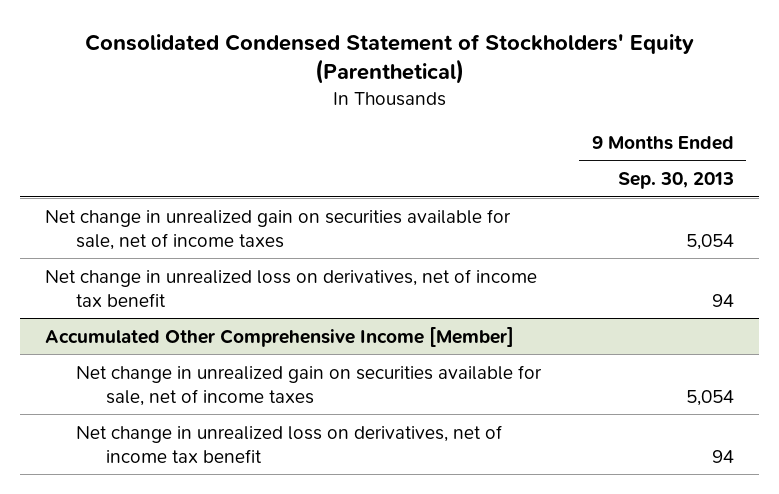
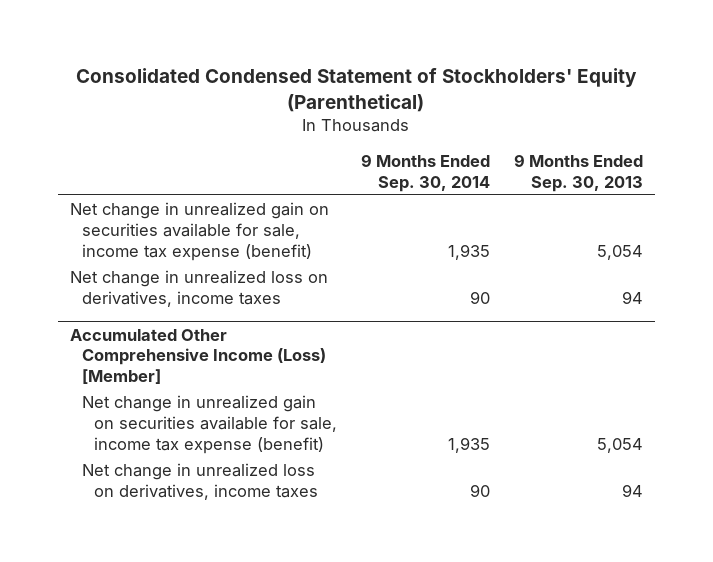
none -> [360,153,490,192] 9 Months Ended Sep. 30, 2014
[45,208,512,250] Net change in unrealized gain on securities available for sale, net of income taxes -> [69,202,329,261] Net change in unrealized gain on securities available for sale, income tax expense (benefit)
[45,268,538,307] Net change in unrealized loss on derivatives, net of income tax benefit -> [69,270,328,307] Net change in unrealized loss on derivatives, income taxes
[45,326,515,347] Accumulated Other Comprehensive Income [Member] -> [69,328,326,384] Accumulated Other Comprehensive Income (Loss) [Member]
[75,364,542,406] Net change in unrealized gain on securities available for sale, net of income taxes -> [81,395,337,454] Net change in unrealized gain on securities available for sale, income tax expense (benefit)
[75,424,502,463] Net change in unrealized loss on derivatives, net of income tax benefit -> [81,463,318,500] Net change in unrealized loss on derivatives, income taxes

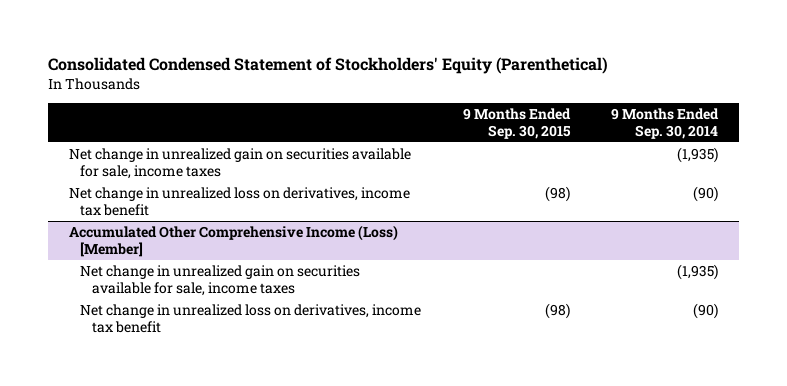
[513,153,643,192] 9 Months Ended Sep. 30, 2013 -> none
none -> [462,107,571,139] 9 Months Ended Sep. 30, 2015
[69,202,329,261] Net change in unrealized gain on securities available for sale, income tax expense (benefit) -> [69,147,412,179] Net change in unrealized gain on securities available for sale, income taxes
[447,243,490,260] 1,935 -> [677,146,719,163] (1,935)
[69,270,328,307] Net change in unrealized loss on derivatives, income taxes -> [69,186,411,216] Net change in unrealized loss on derivatives, income tax benefit
[469,290,490,304] 90 -> [693,185,719,202] (90)
[81,395,337,454] Net change in unrealized gain on securities available for sale, income tax expense (benefit) -> [80,264,361,296] Net change in unrealized gain on securities available for sale, income taxes
[447,436,490,453] 1,935 -> [677,263,719,280] (1,935)
[81,463,318,500] Net change in unrealized loss on derivatives, income taxes -> [80,303,422,333] Net change in unrealized loss on derivatives, income tax benefit
[469,483,490,497] 90 -> [693,302,719,319] (90)

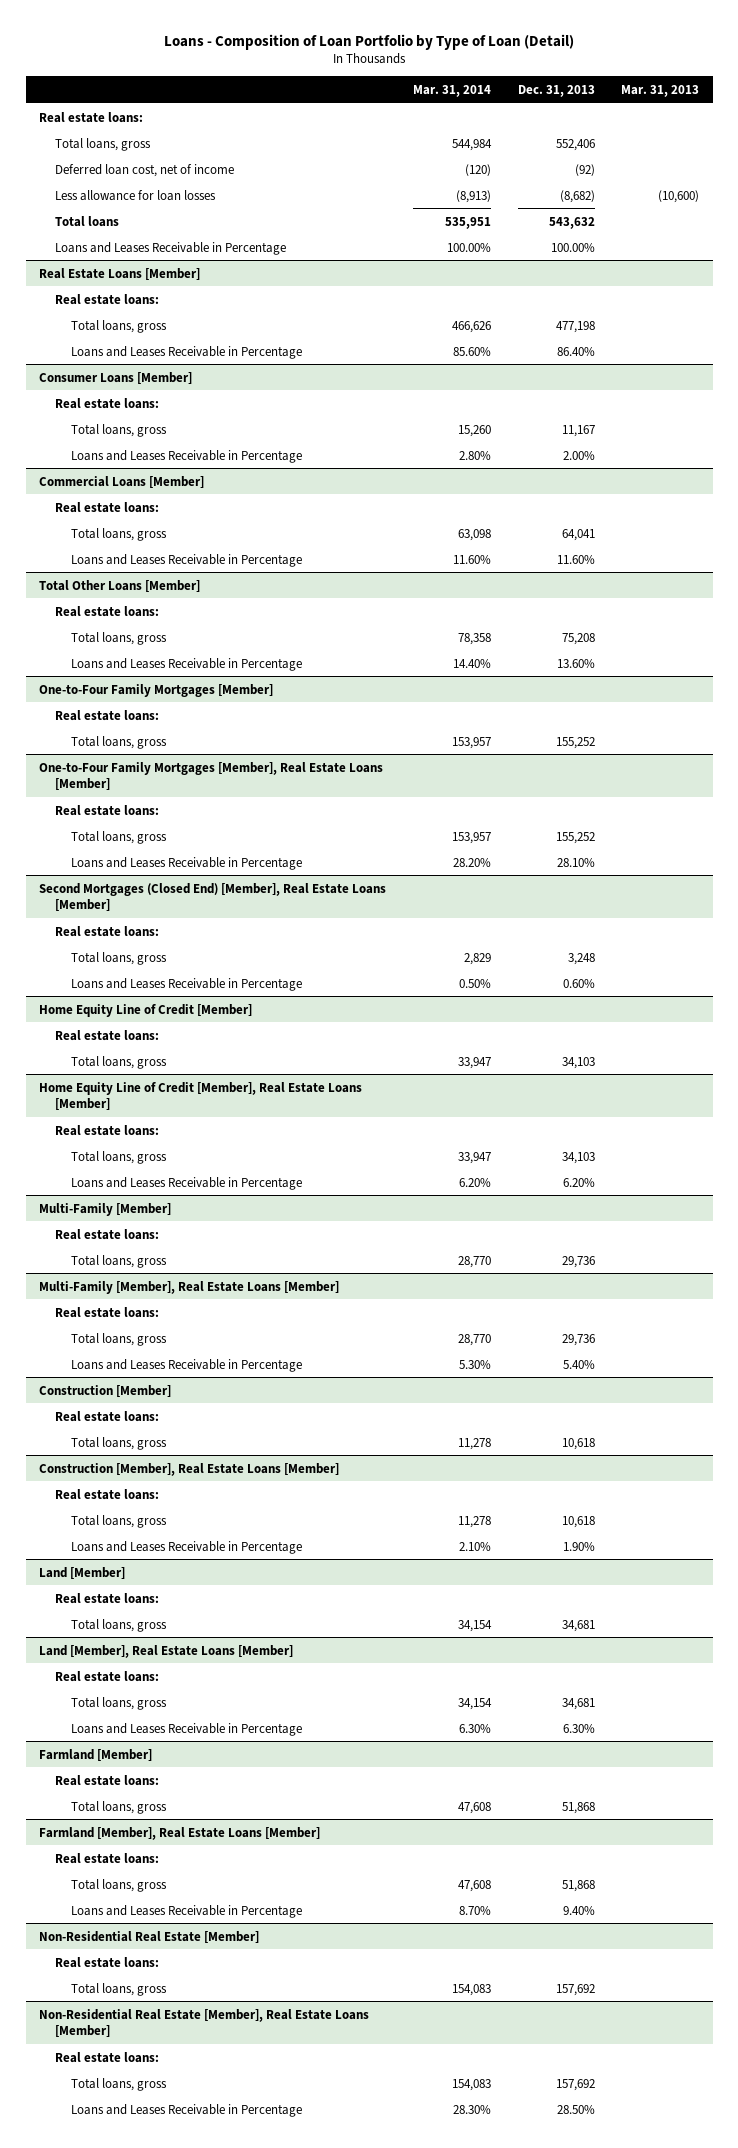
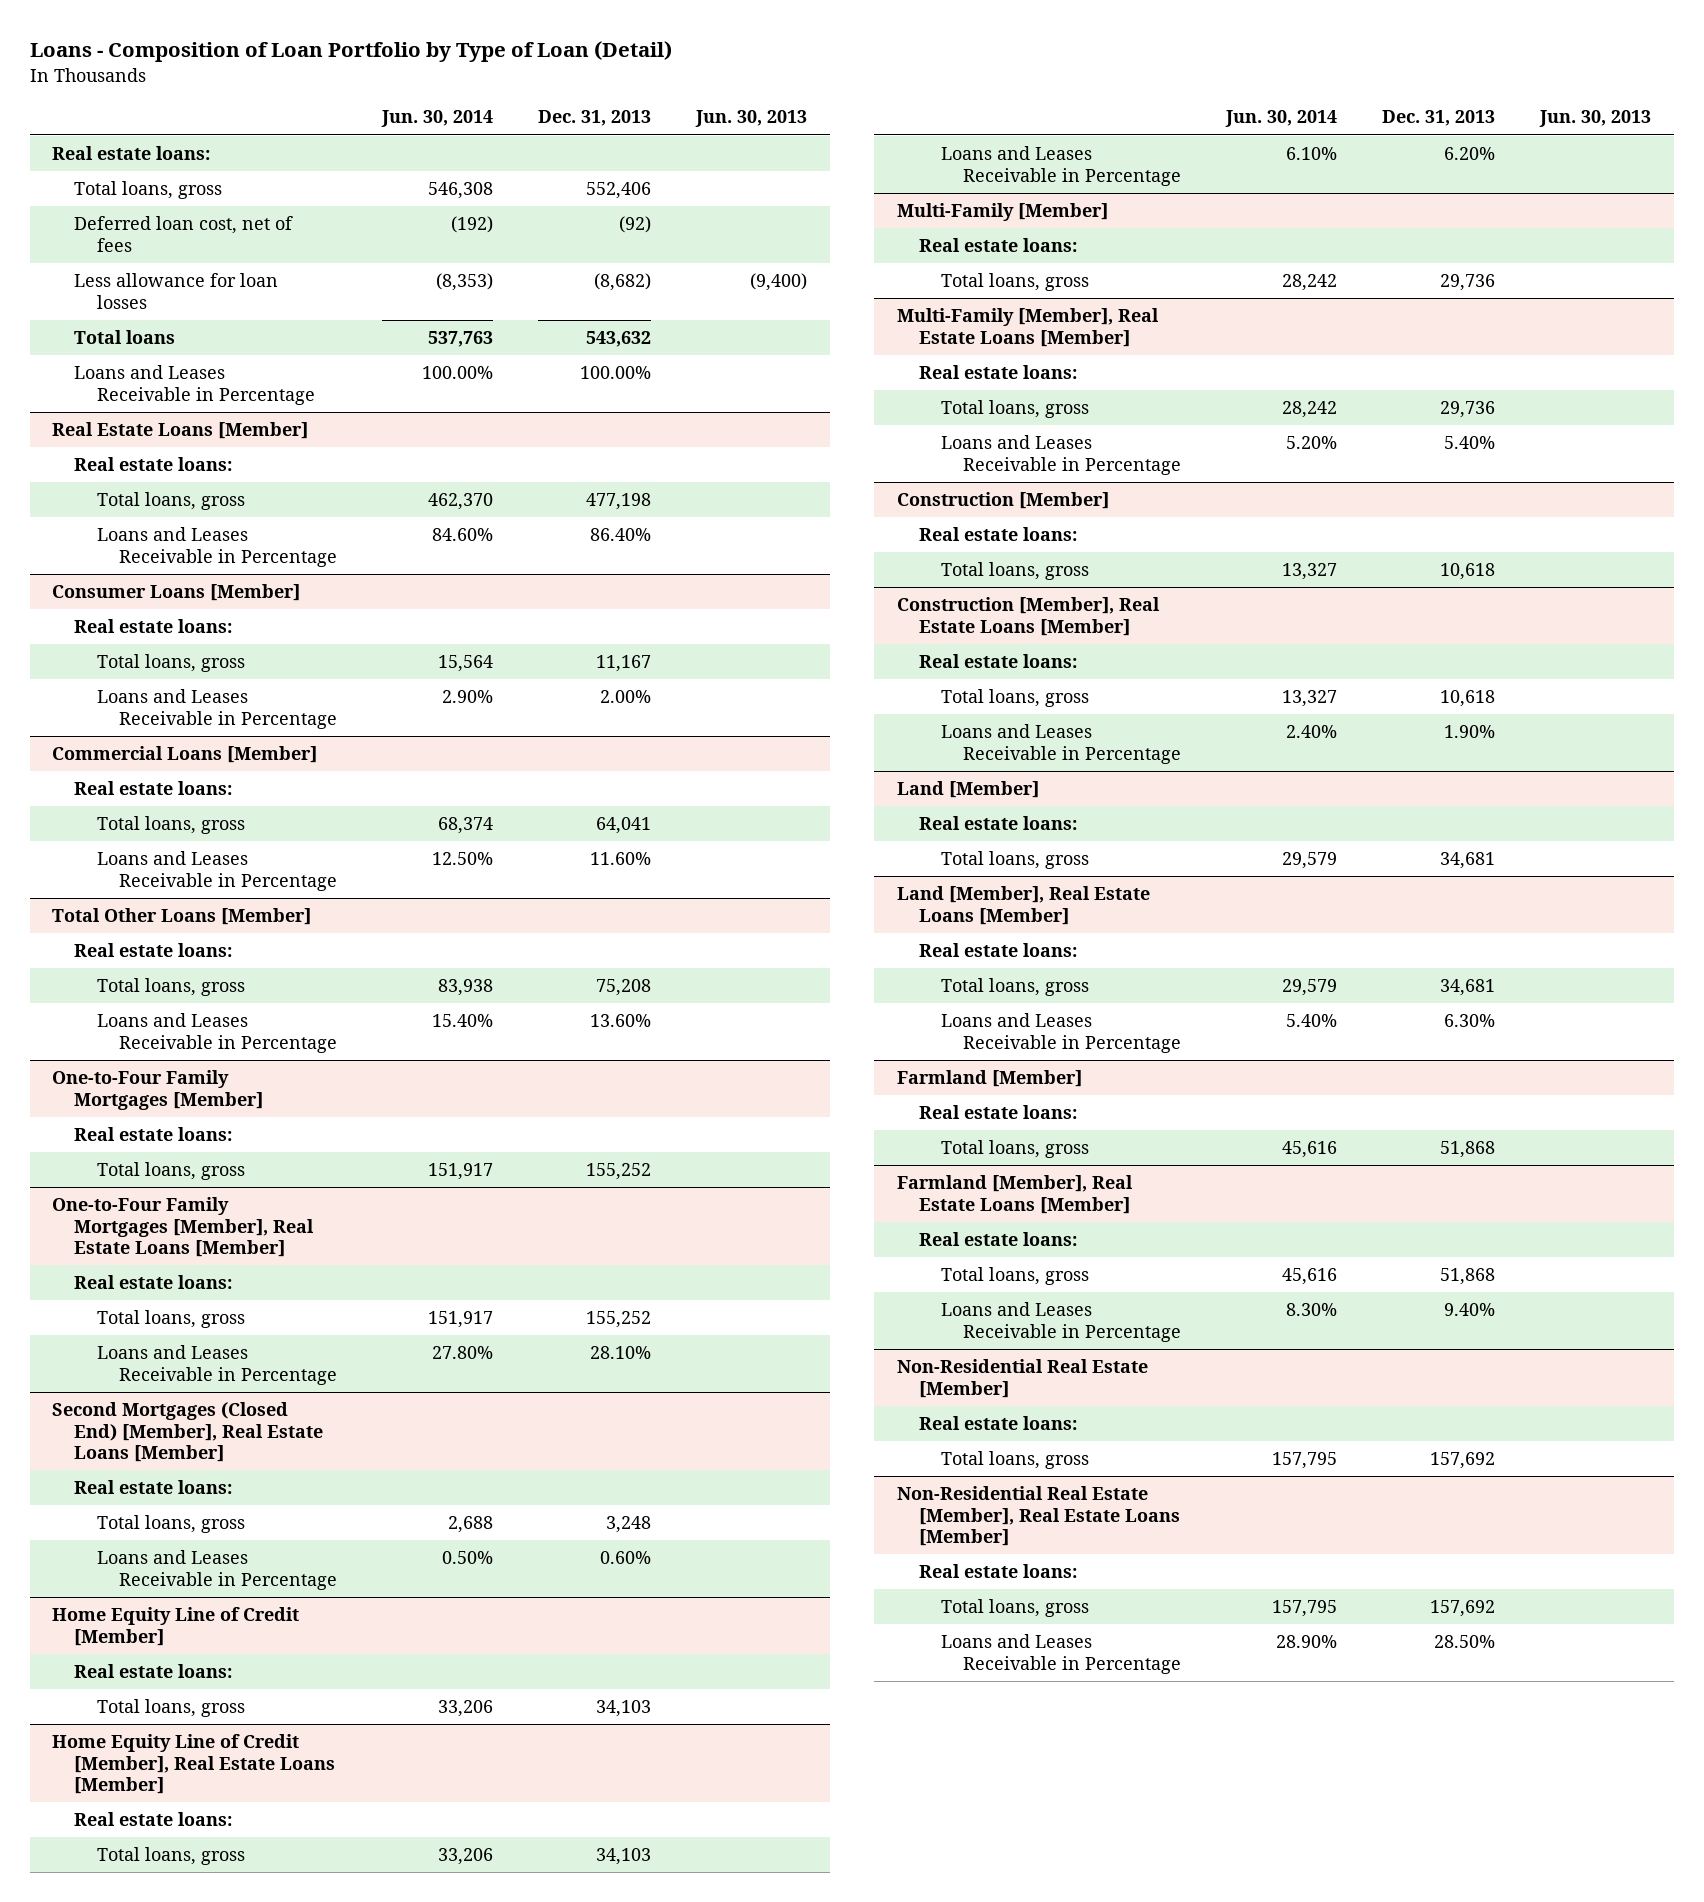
[412,84,491,97] Mar. 31, 2014 -> none
[621,84,700,97] Mar. 31, 2013 -> none
none -> [380,110,493,128] Jun. 30, 2014
none -> [695,110,808,128] Jun. 30, 2013
[55,163,235,177] Deferred loan cost, net of income -> [74,216,294,252] Deferred loan cost, net of fees

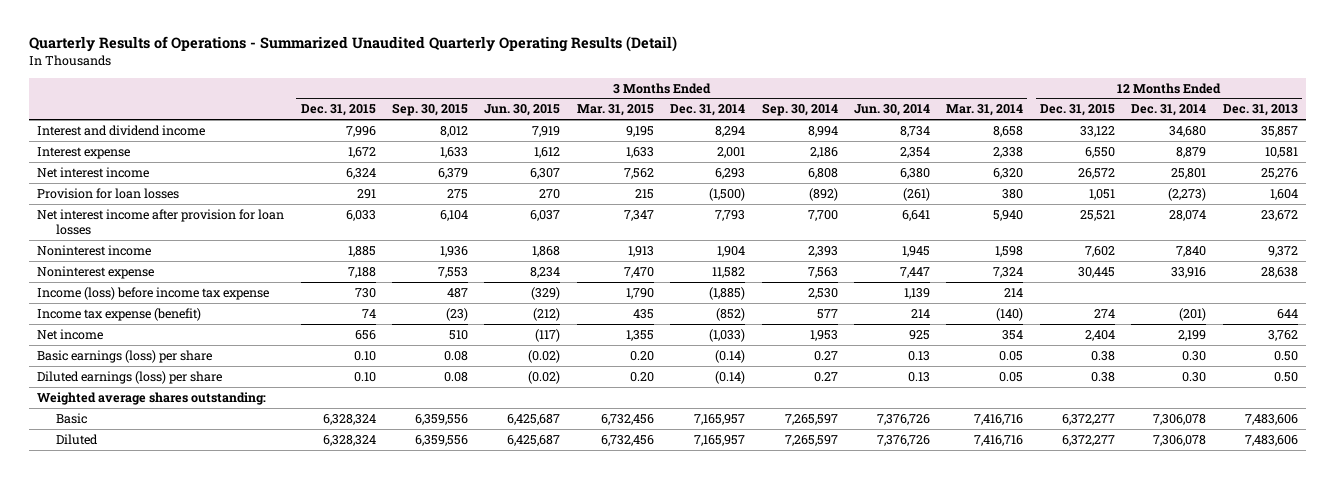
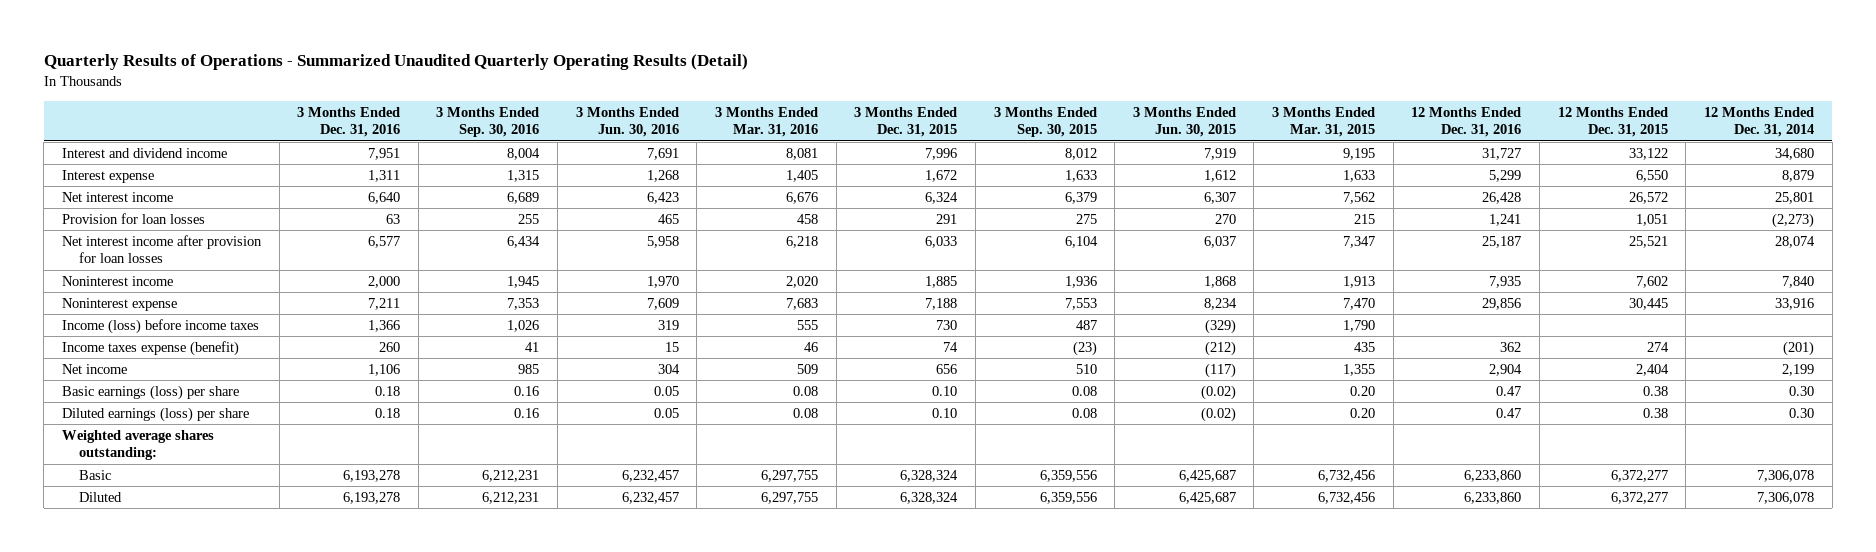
[670,104,746,117] Dec. 31, 2014 -> none
[761,103,838,117] Sep. 30, 2014 -> none
[853,104,930,117] Jun. 30, 2014 -> none
[946,104,1024,117] Mar. 31, 2014 -> none
[1222,104,1298,117] Dec. 31, 2013 -> none
none -> [297,106,401,138] 3 Months Ended Dec. 31, 2016
none -> [436,106,540,138] 3 Months Ended Sep. 30, 2016
none -> [575,106,679,138] 3 Months Ended Jun. 30, 2016
none -> [714,106,818,138] 3 Months Ended Mar. 31, 2016
none -> [1411,106,1522,138] 12 Months Ended Dec. 31, 2016
[37,286,270,300] Income (loss) before income tax expense -> [61,318,259,334] Income (loss) before income taxes
[37,307,202,321] Income tax expense (benefit) -> [61,340,239,356] Income taxes expense (benefit)

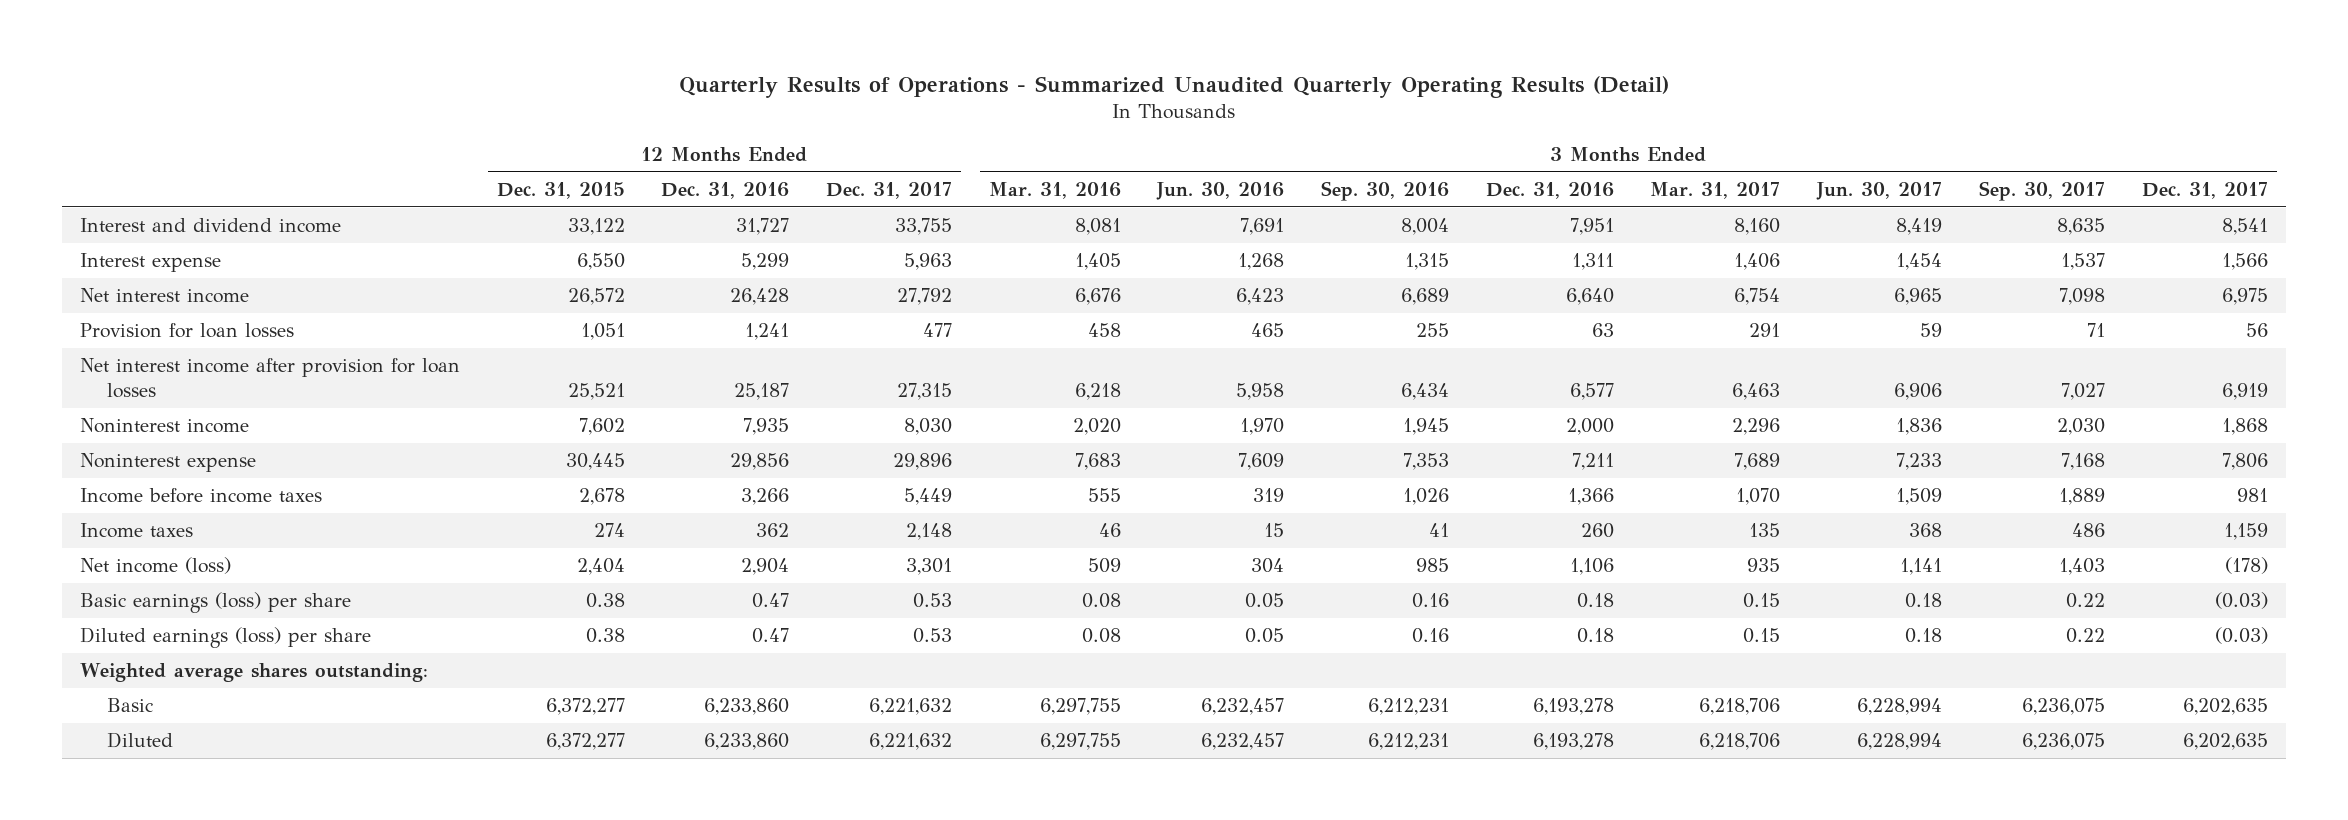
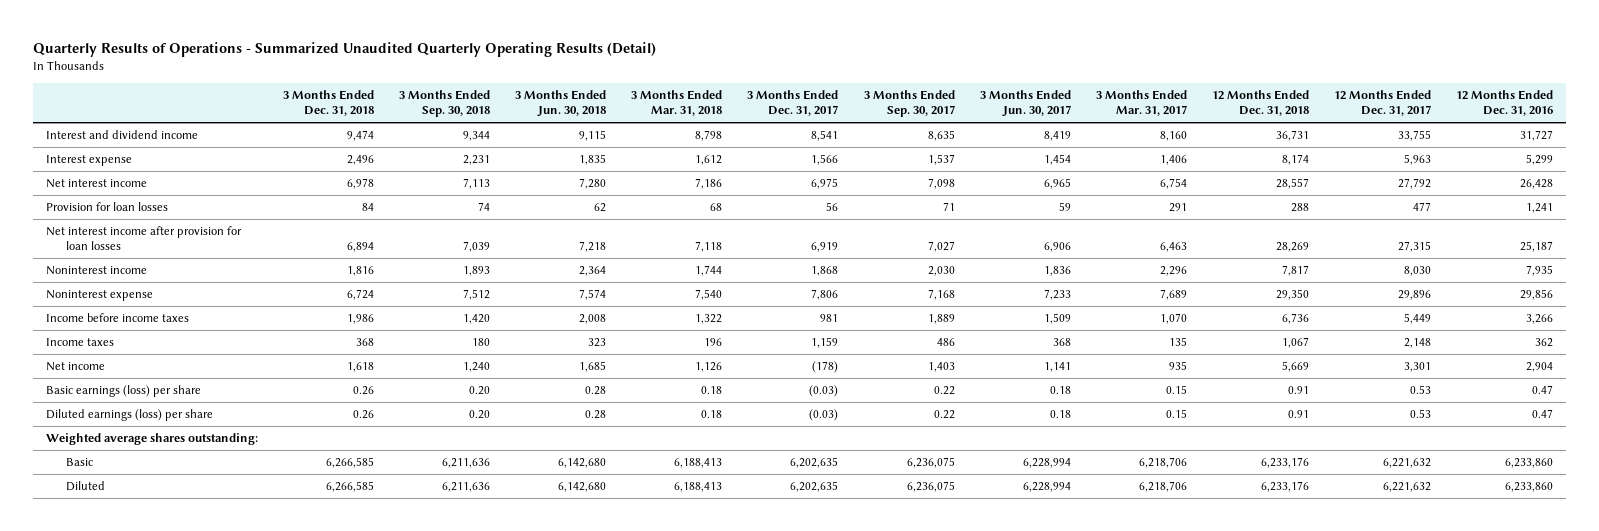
[496,181,625,199] Dec. 31, 2015 -> none
[988,181,1121,199] Mar. 31, 2016 -> none
[1156,181,1285,200] Jun. 30, 2016 -> none
[1321,180,1450,201] Sep. 30, 2016 -> none
[1485,181,1614,199] Dec. 31, 2016 -> none
none -> [283,89,375,116] 3 Months Ended Dec. 31, 2018
none -> [399,89,491,117] 3 Months Ended Sep. 30, 2018
none -> [515,89,607,117] 3 Months Ended Jun. 30, 2018
none -> [631,89,723,116] 3 Months Ended Mar. 31, 2018
none -> [1211,89,1309,116] 12 Months Ended Dec. 31, 2018
[80,557,232,575] Net income (loss) -> [45,362,105,372] Net income

